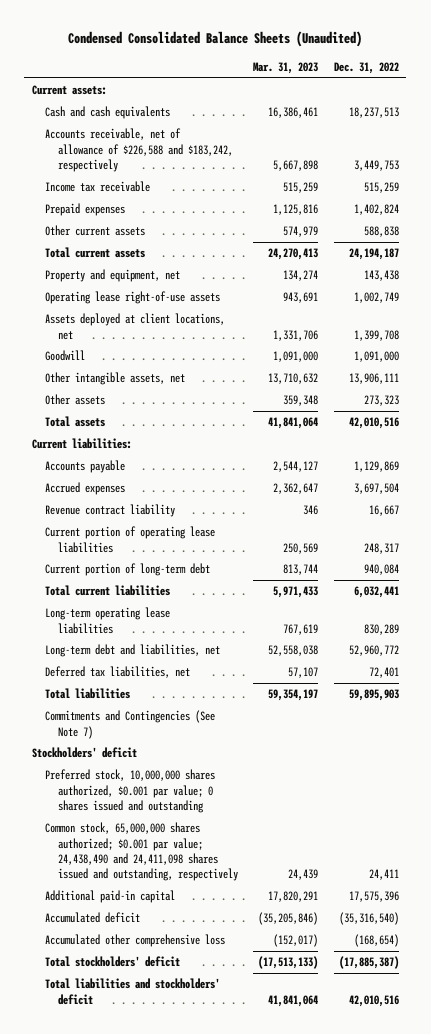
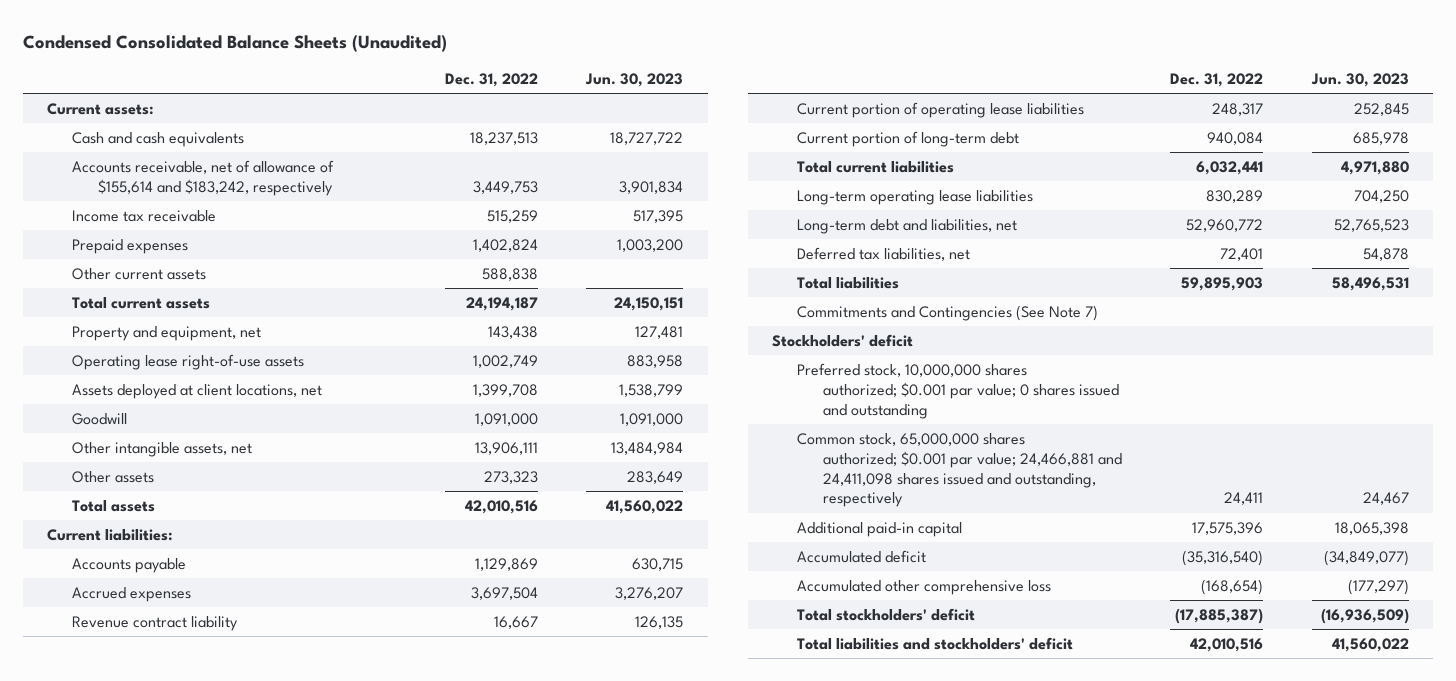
[253,61,319,74] Mar. 31, 2023 -> none
none -> [585,73,684,88] Jun. 30, 2023
[45,128,234,173] Accounts receivable, net of allowance of $226,588 and $183,242, respectively -> [72,159,335,196] Accounts receivable, net of allowance of $155,614 and $183,242, respectively
[45,769,216,814] Preferred stock, 10,000,000 shares authorized, $0.001 par value; 0 shares issued and outstanding -> [797,362,1119,419] Preferred stock, 10,000,000 shares authorized; $0.001 par value; 0 shares issued and outstanding
[45,822,239,882] Common stock, 65,000,000 shares authorized; $0.001 par value; 24,438,490 and 24,411,098 shares issued and outstanding, respectively -> [797,432,1122,508] Common stock, 65,000,000 shares authorized; $0.001 par value; 24,466,881 and 24,411,098 shares issued and outstanding, respectively

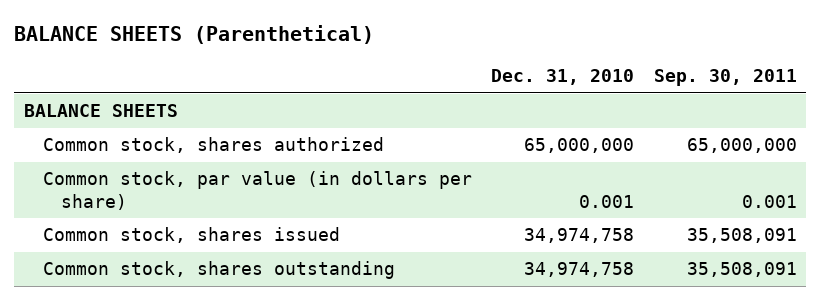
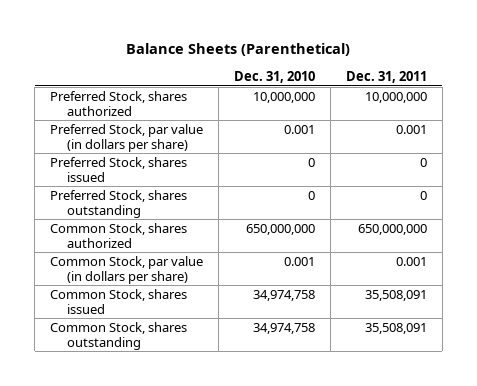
[14,25,375,45] BALANCE SHEETS (Parenthetical) -> [126,43,351,57] Balance Sheets (Parenthetical)
[653,69,797,87] Sep. 30, 2011 -> none
none -> [345,71,427,84] Dec. 31, 2011
[24,104,179,118] BALANCE SHEETS -> none
none -> [50,90,188,116] Preferred Stock, shares authorized
none -> [50,123,204,152] Preferred Stock, par value (in dollars per share)
none -> [50,156,188,182] Preferred Stock, shares issued
none -> [50,189,188,218] Preferred Stock, shares outstanding
[42,137,384,154] Common stock, shares authorized -> [50,222,188,248] Common Stock, shares authorized
[524,138,635,154] 65,000,000 -> [245,223,315,235] 650,000,000
[42,171,472,210] Common stock, par value (in dollars per share) -> [50,255,204,284] Common Stock, par value (in dollars per share)
[42,227,340,244] Common stock, shares issued -> [50,288,188,314] Common Stock, shares issued
[42,261,395,280] Common stock, shares outstanding -> [50,321,188,350] Common Stock, shares outstanding

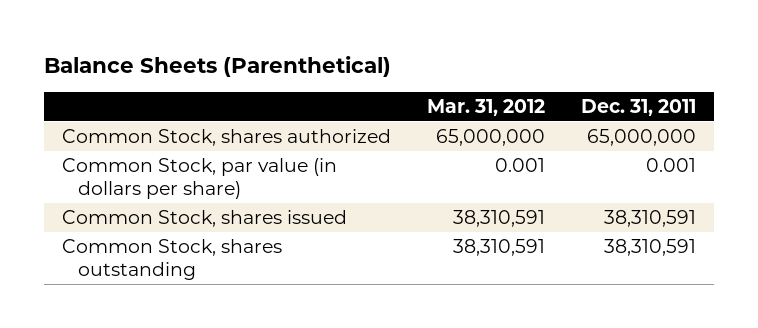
[233,71,315,84] Dec. 31, 2010 -> none
none -> [426,99,545,117] Mar. 31, 2012
[50,90,188,116] Preferred Stock, shares authorized -> none
[50,123,204,152] Preferred Stock, par value (in dollars per share) -> none
[50,156,188,182] Preferred Stock, shares issued -> none
[50,189,188,218] Preferred Stock, shares outstanding -> none
[357,223,427,235] 650,000,000 -> [586,129,696,147] 65,000,000
[364,289,427,301] 35,508,091 -> [603,210,696,228] 38,310,591
[364,322,427,334] 35,508,091 -> [603,239,696,257] 38,310,591

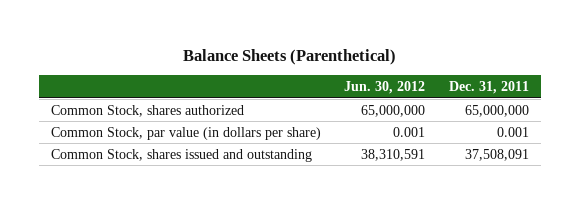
[426,99,545,117] Mar. 31, 2012 -> none
none -> [344,80,426,94] Jun. 30, 2012
[61,239,282,280] Common Stock, shares outstanding -> none
[61,210,347,228] Common Stock, shares issued -> [50,148,312,162] Common Stock, shares issued and outstanding
[603,210,696,228] 38,310,591 -> [465,148,530,161] 37,508,091

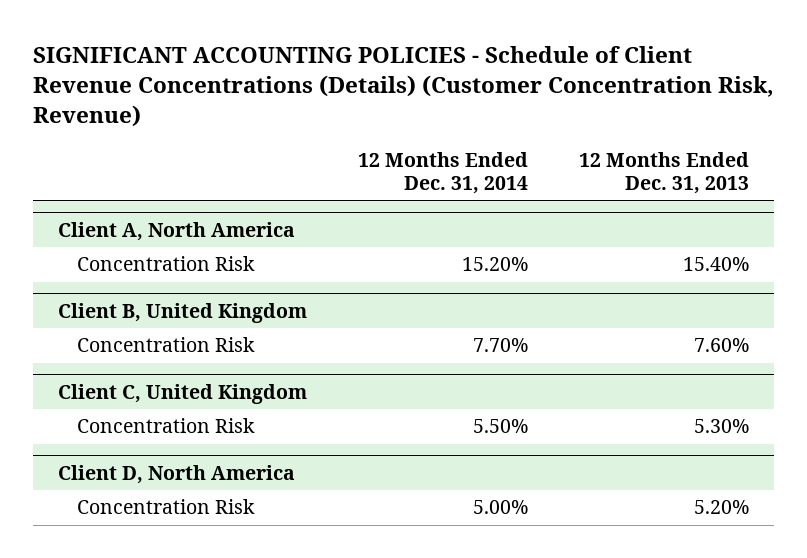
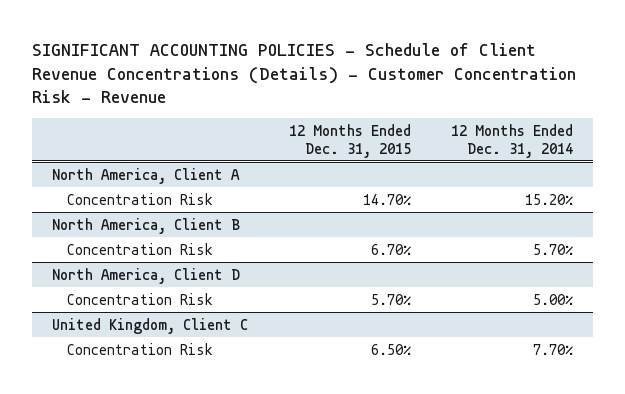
[32,45,774,128] SIGNIFICANT ACCOUNTING POLICIES - Schedule of Client Revenue Concentrations (Details) (Customer Concentration Risk, Revenue) -> [32,42,577,104] SIGNIFICANT ACCOUNTING POLICIES - Schedule of Client Revenue Concentrations (Details) - Customer Concentration Risk - Revenue
[578,152,749,194] 12 Months Ended Dec. 31, 2013 -> none
none -> [288,123,411,158] 12 Months Ended Dec. 31, 2015
[58,221,296,241] Client A, North America -> [52,167,241,184] North America, Client A
[58,302,308,323] Client B, United Kingdom -> none
[58,383,308,404] Client C, United Kingdom -> none
[77,418,256,434] Concentration Risk -> none
none -> [52,217,241,234] North America, Client B
[473,338,529,353] 7.70% -> [532,243,573,255] 5.70%
[58,464,296,484] Client D, North America -> [52,267,241,284] North America, Client D
none -> [52,317,249,334] United Kingdom, Client C
none -> [66,342,213,355] Concentration Risk

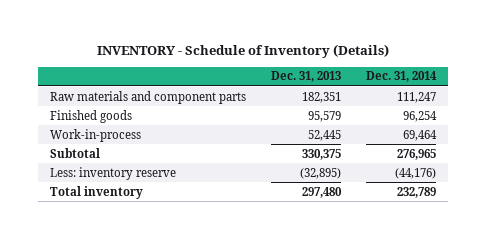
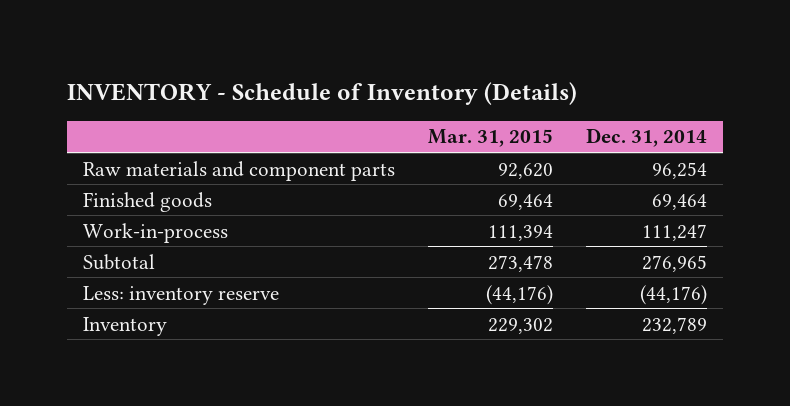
[270,71,341,83] Dec. 31, 2013 -> none
none -> [427,129,553,148] Mar. 31, 2015
[396,91,436,103] 111,247 -> [651,161,707,179] 96,254
[402,110,437,122] 96,254 -> [651,193,707,210] 69,464
[402,129,437,141] 69,464 -> [641,223,707,241] 111,247
[50,185,144,199] Total inventory -> [83,316,168,336] Inventory

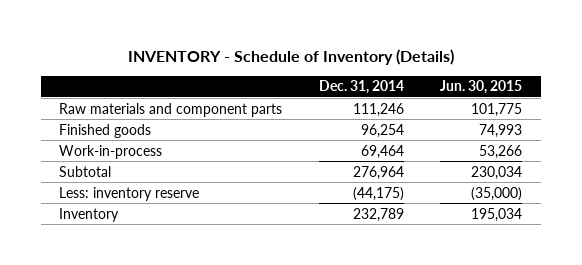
[427,129,553,148] Mar. 31, 2015 -> none
none -> [440,80,523,95] Jun. 30, 2015
[651,161,707,179] 96,254 -> [352,102,404,117] 111,246
[651,193,707,210] 69,464 -> [360,123,404,138] 96,254
[641,223,707,241] 111,247 -> [360,144,404,159] 69,464
[641,254,707,272] 276,965 -> [352,165,404,180] 276,964
[639,284,707,305] (44,176) -> [352,186,404,201] (44,175)

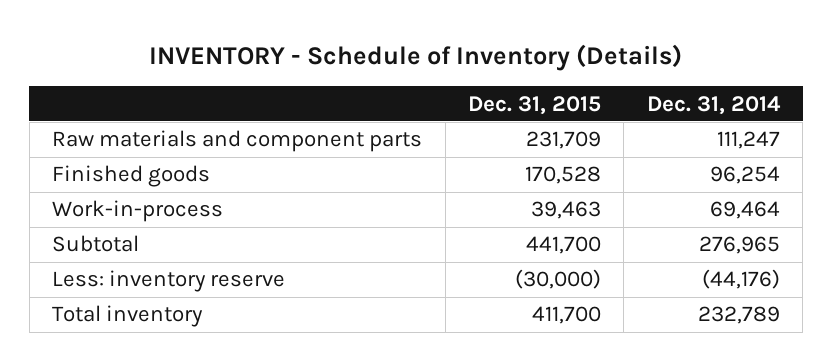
[440,80,523,95] Jun. 30, 2015 -> none
none -> [468,95,602,115] Dec. 31, 2015
[352,102,404,117] 111,246 -> [716,131,780,150] 111,247
[352,165,404,180] 276,964 -> [698,236,780,255] 276,965
[352,186,404,201] (44,175) -> [701,269,780,290] (44,176)
[59,207,120,222] Inventory -> [52,305,204,328] Total inventory

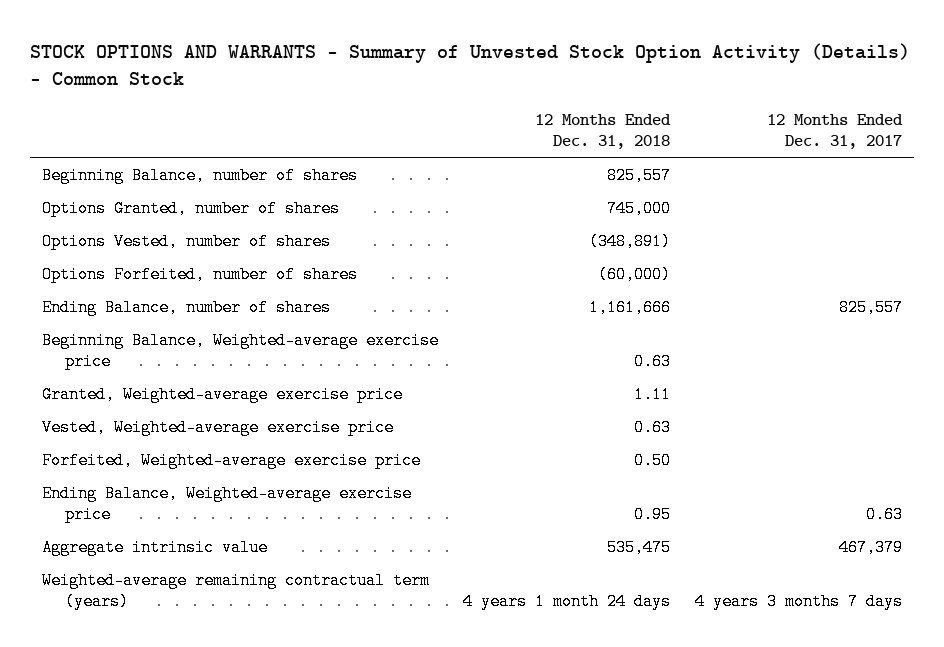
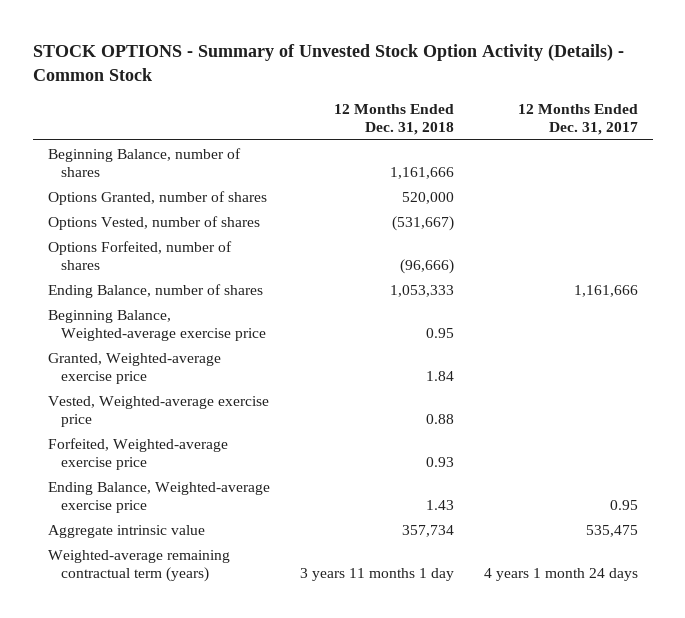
[30,42,911,86] STOCK OPTIONS AND WARRANTS - Summary of Unvested Stock Option Activity (Details) - Common Stock -> [32,43,624,81] STOCK OPTIONS - Summary of Unvested Stock Option Activity (Details) - Common Stock
[607,167,672,185] 825,557 -> [389,166,454,179] 1,161,666
[607,200,672,218] 745,000 -> [401,191,454,204] 520,000
[589,233,672,251] (348,891) -> [391,215,454,231] (531,667)
[598,266,672,284] (60,000) -> [399,258,454,274] (96,666)
[589,299,672,317] 1,161,666 -> [389,284,454,297] 1,053,333
[838,299,903,317] 825,557 -> [573,284,638,297] 1,161,666
[634,352,672,370] 0.63 -> [425,327,454,338] 0.95
[634,386,672,404] 1.11 -> [425,370,454,381] 1.84
[634,419,672,437] 0.63 -> [425,413,454,424] 0.88
[634,452,672,470] 0.50 -> [425,456,454,467] 0.93
[634,505,672,523] 0.95 -> [425,499,454,510] 1.43
[865,505,903,523] 0.63 -> [609,499,638,510] 0.95
[607,539,672,557] 535,475 -> [401,524,454,537] 357,734
[838,539,903,557] 467,379 -> [585,524,638,537] 535,475
[463,592,672,610] 4 years 1 month 24 days -> [299,567,454,581] 3 years 11 months 1 day
[694,592,903,610] 4 years 3 months 7 days -> [483,567,638,581] 4 years 1 month 24 days

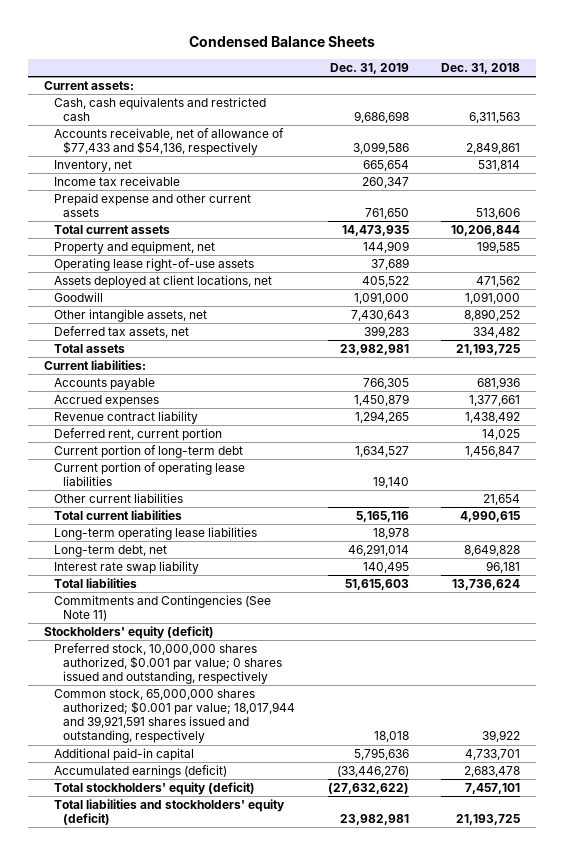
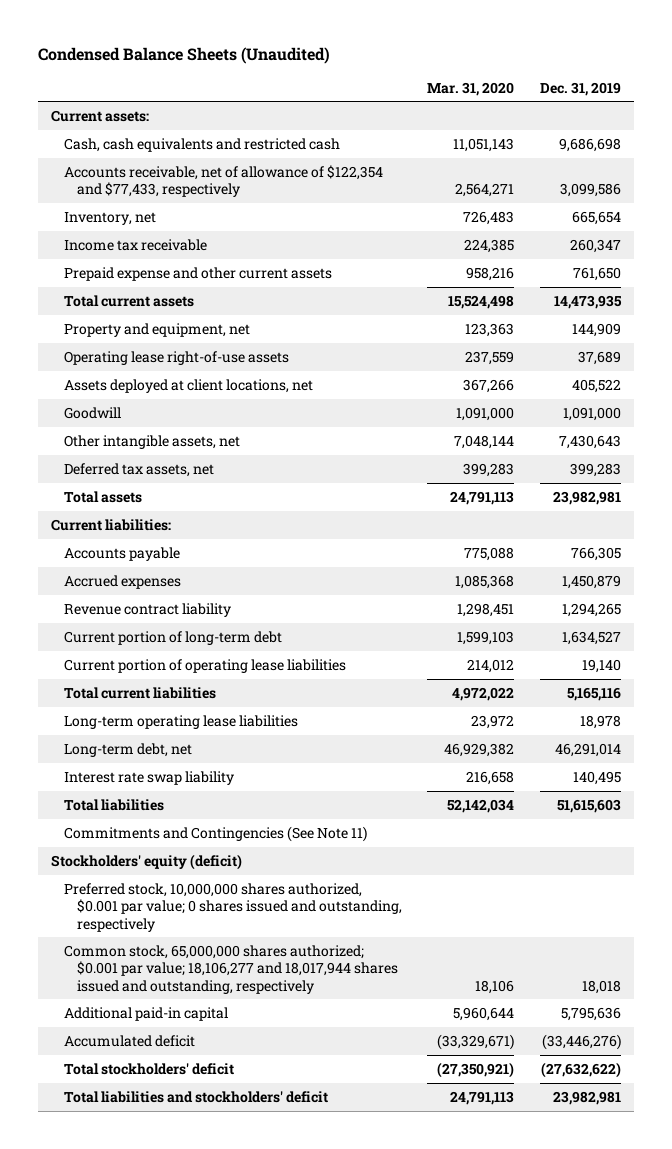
[189,35,376,47] Condensed Balance Sheets -> [38,47,331,65] Condensed Balance Sheets (Unaudited)
[440,63,520,75] Dec. 31, 2018 -> none
none -> [427,81,515,96] Mar. 31, 2020
[53,128,284,156] Accounts receivable, net of allowance of $77,433 and $54,136, respectively -> [63,164,383,198] Accounts receivable, net of allowance of $122,354 and $77,433, respectively
[53,428,222,442] Deferred rent, current portion -> none
[53,493,183,504] Other current liabilities -> none
[53,689,296,744] Common stock, 65,000,000 shares authorized; $0.001 par value; 18,017,944 and 39,921,591 shares issued and outstanding, respectively -> [63,944,398,994] Common stock, 65,000,000 shares authorized; $0.001 par value; 18,106,277 and 18,017,944 shares issued and outstanding, respectively
[53,765,227,779] Accumulated earnings (deficit) -> [63,1034,195,1047] Accumulated deficit
[53,782,255,796] Total stockholders' equity (deficit) -> [63,1062,234,1075] Total stockholders' deficit
[53,799,285,826] Total liabilities and stockholders' equity (deficit) -> [63,1090,328,1103] Total liabilities and stockholders' deficit

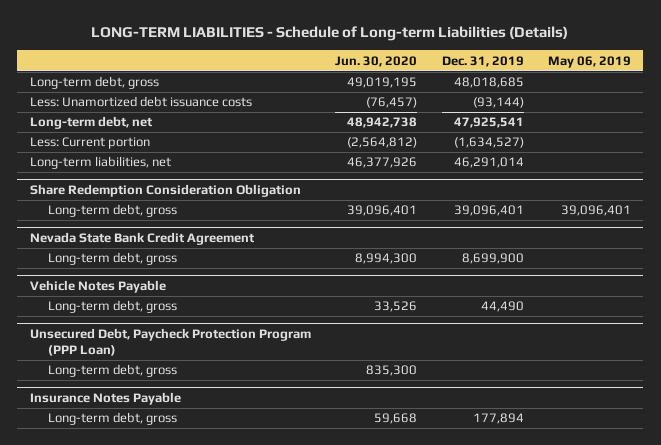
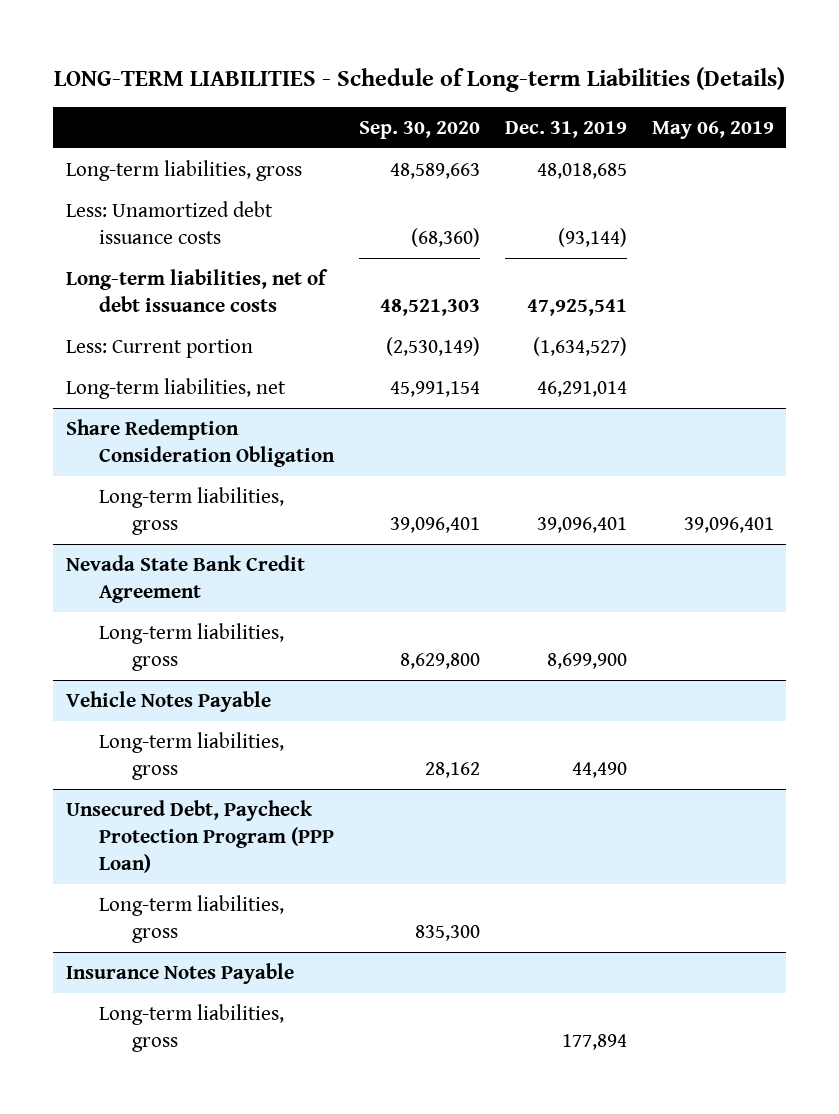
[335,55,418,67] Jun. 30, 2020 -> none
none -> [358,120,480,139] Sep. 30, 2020
[29,76,159,90] Long-term debt, gross -> [65,159,302,181] Long-term liabilities, gross
[29,116,153,130] Long-term debt, net -> [65,268,328,313] Long-term liabilities, net of debt issuance costs
[47,204,177,218] Long-term debt, gross -> [98,486,284,536] Long-term liabilities, gross
[47,252,177,266] Long-term debt, gross -> [98,622,284,672] Long-term liabilities, gross
[47,300,177,314] Long-term debt, gross -> [98,731,284,781] Long-term liabilities, gross
[47,364,177,378] Long-term debt, gross -> [98,894,284,944] Long-term liabilities, gross
[47,412,177,426] Long-term debt, gross -> [98,1003,284,1053] Long-term liabilities, gross

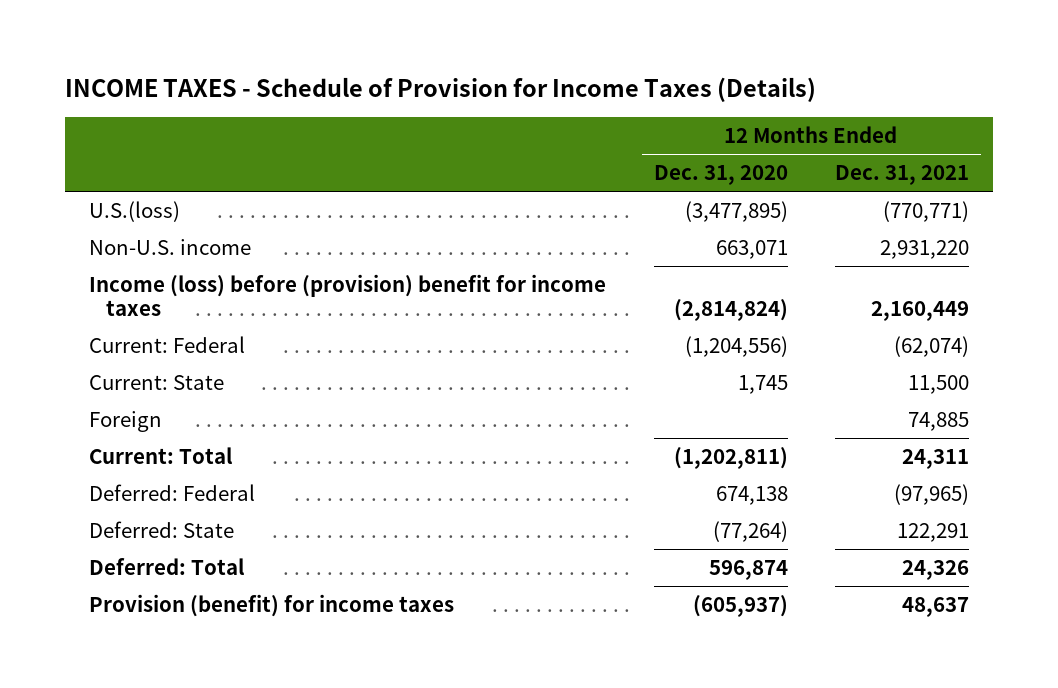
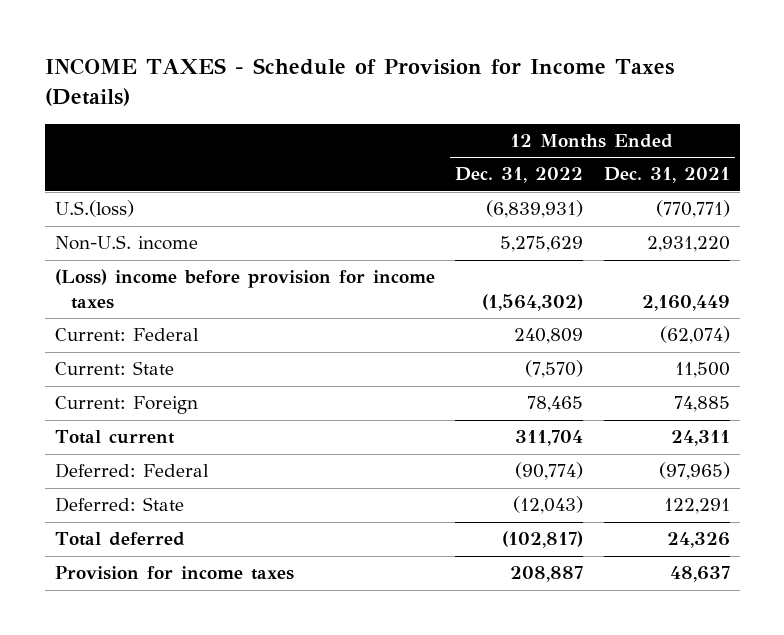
[653,164,788,185] Dec. 31, 2020 -> none
none -> [455,167,584,184] Dec. 31, 2022
[89,273,607,317] Income (loss) before (provision) benefit for income taxes -> [54,269,435,309] (Loss) income before provision for income taxes
[89,410,163,432] Foreign -> [54,396,198,415] Current: Foreign
[89,446,233,464] Current: Total -> [54,430,175,445] Total current
[89,557,245,575] Deferred: Total -> [54,532,185,547] Total deferred
[89,593,455,617] Provision (benefit) for income taxes -> [54,566,294,581] Provision for income taxes

